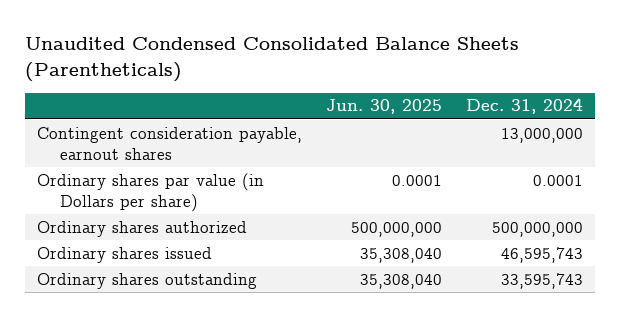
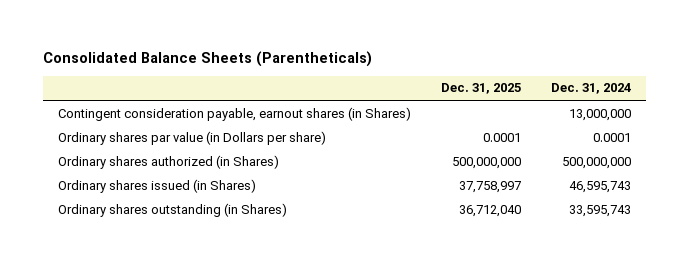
[24,37,519,83] Unaudited Condensed Consolidated Balance Sheets (Parentheticals) -> [43,50,373,67] Consolidated Balance Sheets (Parentheticals)
[325,99,442,115] Jun. 30, 2025 -> none
none -> [441,83,522,95] Dec. 31, 2025
[36,126,302,160] Contingent consideration payable, earnout shares -> [58,106,412,121] Contingent consideration payable, earnout shares (in Shares)
[36,220,247,237] Ordinary shares authorized -> [58,154,280,169] Ordinary shares authorized (in Shares)
[36,246,212,263] Ordinary shares issued -> [58,178,257,193] Ordinary shares issued (in Shares)
[36,272,257,289] Ordinary shares outstanding -> [58,202,288,217] Ordinary shares outstanding (in Shares)

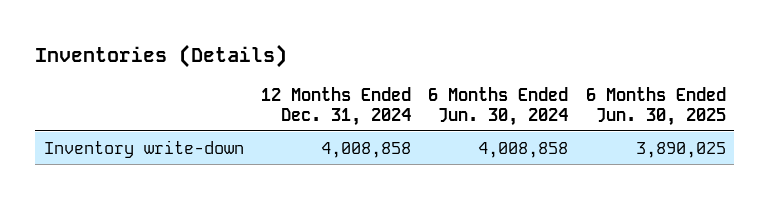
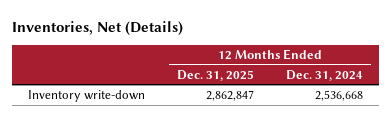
[35,43,288,68] Inventories (Details) -> [11,20,183,36] Inventories, Net (Details)
[428,86,569,126] 6 Months Ended Jun. 30, 2024 -> none
[585,86,726,126] 6 Months Ended Jun. 30, 2025 -> none
none -> [176,69,254,81] Dec. 31, 2025
[321,142,412,159] 4,008,858 -> [315,90,364,102] 2,536,668

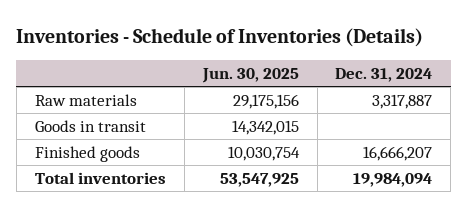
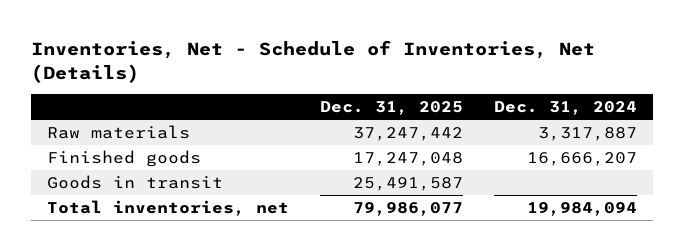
[16,27,424,47] Inventories - Schedule of Inventories (Details) -> [31,39,596,83] Inventories, Net - Schedule of Inventories, Net (Details)
[201,67,299,83] Jun. 30, 2025 -> none
none -> [319,101,463,116] Dec. 31, 2025
[34,120,146,133] Goods in transit -> [46,175,223,190] Goods in transit
[34,172,166,185] Total inventories -> [46,200,289,217] Total inventories, net

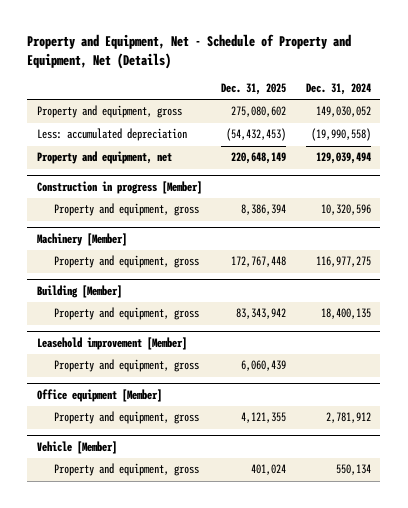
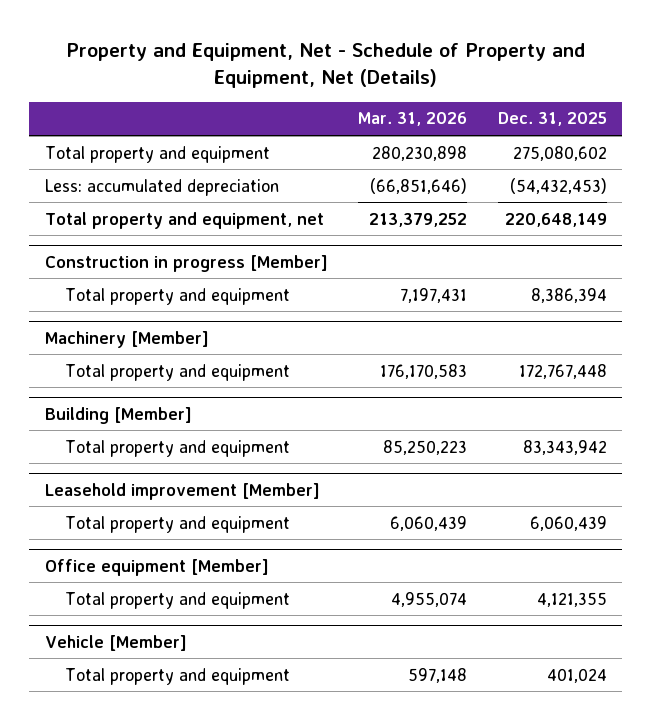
[305,83,371,96] Dec. 31, 2024 -> none
none -> [358,112,468,127] Mar. 31, 2026
[37,105,183,119] Property and equipment, gross -> [44,145,270,163] Total property and equipment
[37,151,173,165] Property and equipment, net -> [44,211,324,229] Total property and equipment, net
[54,203,200,217] Property and equipment, gross -> [65,287,291,305] Total property and equipment
[54,255,200,269] Property and equipment, gross -> [65,363,291,381] Total property and equipment
[54,307,200,321] Property and equipment, gross -> [65,439,291,457] Total property and equipment
[54,359,200,373] Property and equipment, gross -> [65,515,291,533] Total property and equipment
[54,411,200,425] Property and equipment, gross -> [65,591,291,609] Total property and equipment
[54,463,200,477] Property and equipment, gross -> [65,667,291,685] Total property and equipment

